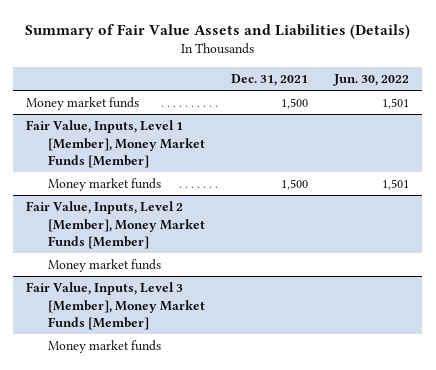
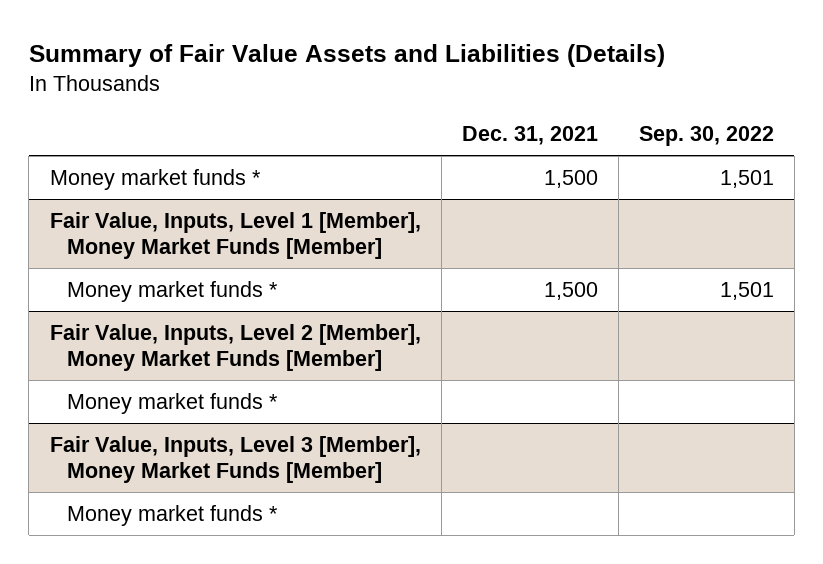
[333,73,410,86] Jun. 30, 2022 -> none
none -> [638,126,774,147] Sep. 30, 2022
[26,97,140,111] Money market funds -> [49,168,261,190] Money market funds *
[48,178,162,192] Money market funds -> [67,280,279,302] Money market funds *
[48,259,162,273] Money market funds -> [67,392,279,414] Money market funds *
[48,340,162,354] Money market funds -> [67,504,279,526] Money market funds *

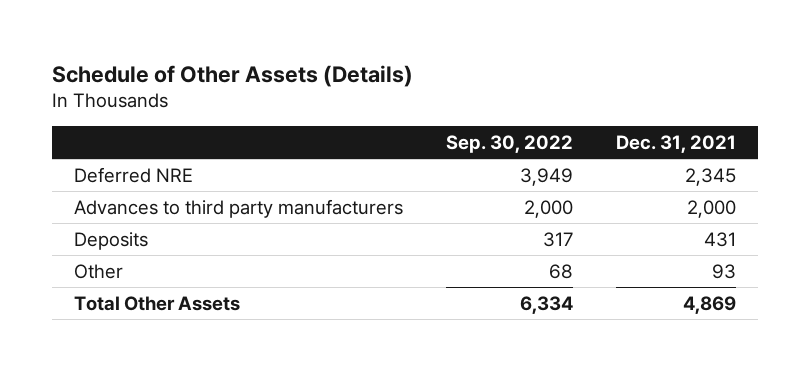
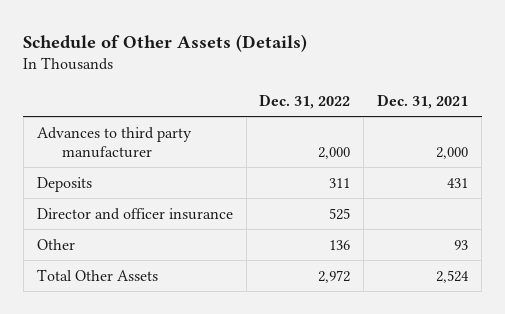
[445,135,573,154] Sep. 30, 2022 -> none
none -> [259,94,351,110] Dec. 31, 2022
[73,166,193,183] Deferred NRE -> none
[73,198,403,218] Advances to third party manufacturers -> [36,126,192,158] Advances to third party manufacturer
none -> [36,207,233,220] Director and officer insurance
[682,295,736,314] 4,869 -> [436,269,470,283] 2,524

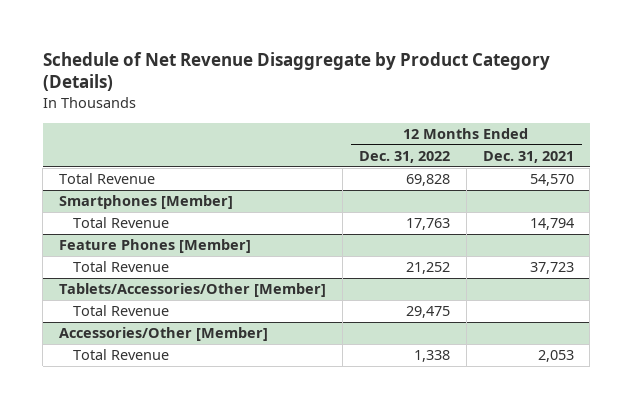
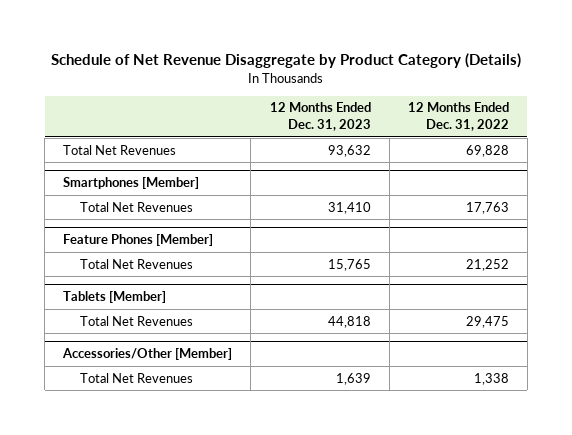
[482,150,574,163] Dec. 31, 2021 -> none
none -> [269,102,371,132] 12 Months Ended Dec. 31, 2023
[59,173,156,185] Total Revenue -> [63,144,177,155] Total Net Revenues
[73,217,170,229] Total Revenue -> [79,201,193,212] Total Net Revenues
[73,261,170,273] Total Revenue -> [79,258,193,269] Total Net Revenues
[59,283,327,298] Tablets/Accessories/Other [Member] -> [63,291,167,304] Tablets [Member]
[73,305,170,317] Total Revenue -> [79,315,193,326] Total Net Revenues
[73,349,170,361] Total Revenue -> [79,372,193,383] Total Net Revenues

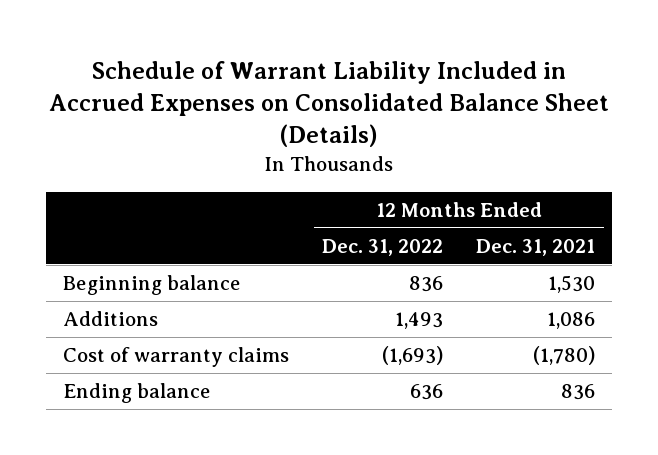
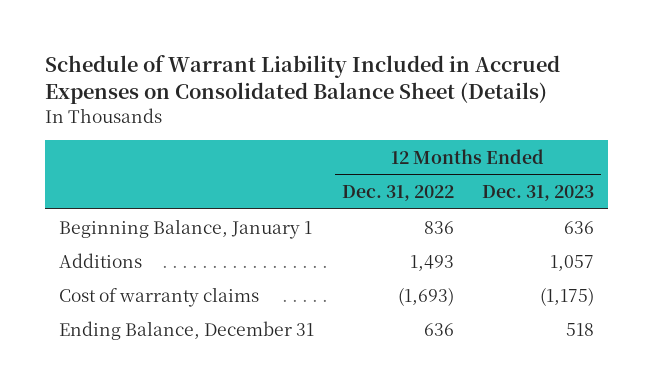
[476,238,596,256] Dec. 31, 2021 -> none
none -> [481,184,594,201] Dec. 31, 2023
[62,275,241,296] Beginning balance -> [59,218,313,239] Beginning Balance, January 1
[62,383,211,404] Ending balance -> [59,320,315,340] Ending Balance, December 31

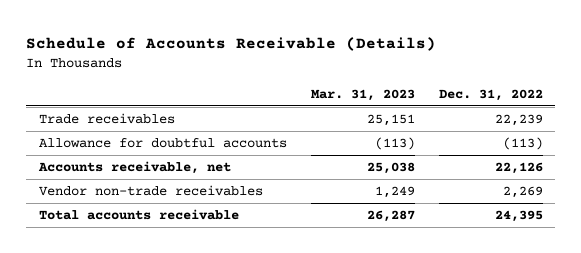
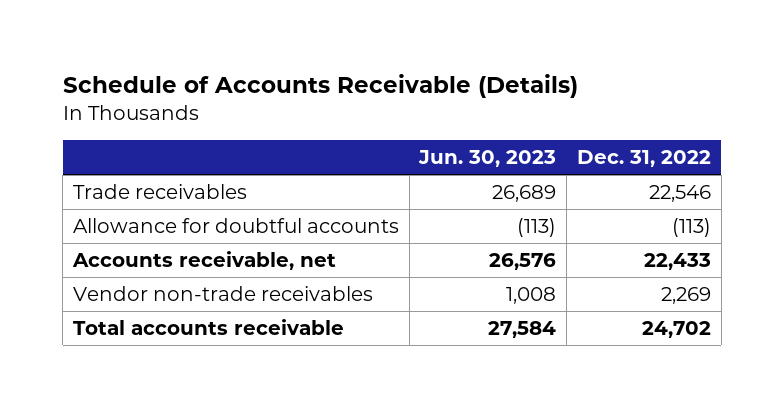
[310,88,415,101] Mar. 31, 2023 -> none
none -> [418,150,557,168] Jun. 30, 2023
[494,114,543,127] 22,239 -> [648,185,711,203] 22,546
[494,162,543,175] 22,126 -> [643,253,711,271] 22,433
[494,210,543,223] 24,395 -> [641,321,711,339] 24,702

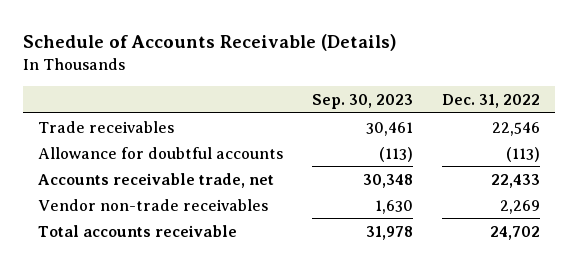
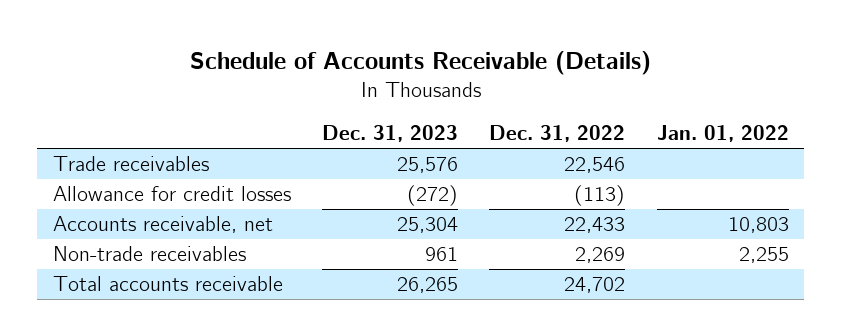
[311,94,413,110] Sep. 30, 2023 -> none
none -> [322,124,459,142] Dec. 31, 2023
none -> [656,124,789,142] Jan. 01, 2022
[37,146,283,159] Allowance for doubtful accounts -> [52,186,291,202] Allowance for credit losses
[37,172,274,188] Accounts receivable trade, net -> [52,216,273,234] Accounts receivable, net
[37,198,268,211] Vendor non-trade receivables -> [52,246,246,262] Non-trade receivables

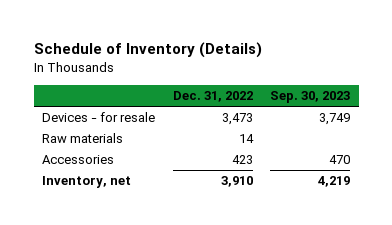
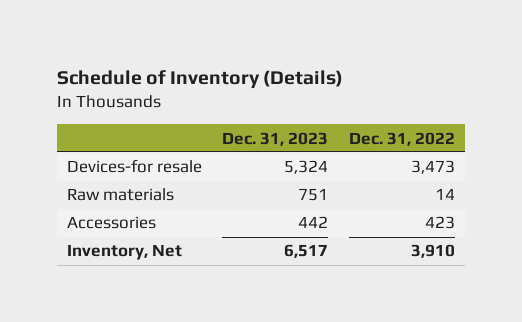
[269,91,350,104] Sep. 30, 2023 -> none
none -> [222,131,329,146] Dec. 31, 2023
[42,112,156,123] Devices - for resale -> [67,159,203,174] Devices-for resale
[42,176,132,189] Inventory, net -> [67,244,183,261] Inventory, Net

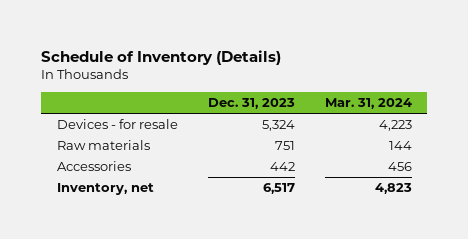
[348,131,455,146] Dec. 31, 2022 -> none
none -> [324,98,412,110] Mar. 31, 2024
[67,159,203,174] Devices-for resale -> [56,118,178,129] Devices - for resale
[67,244,183,261] Inventory, Net -> [56,182,154,195] Inventory, net

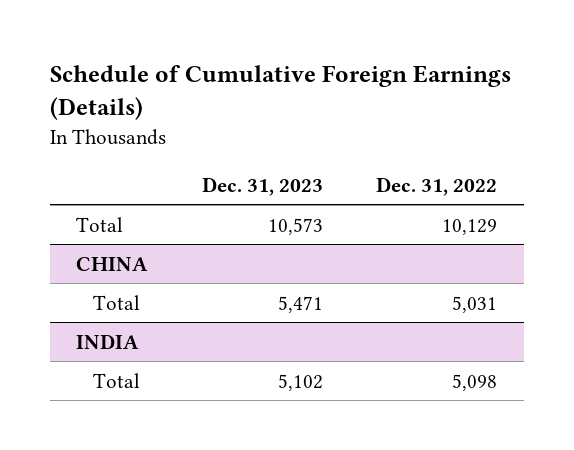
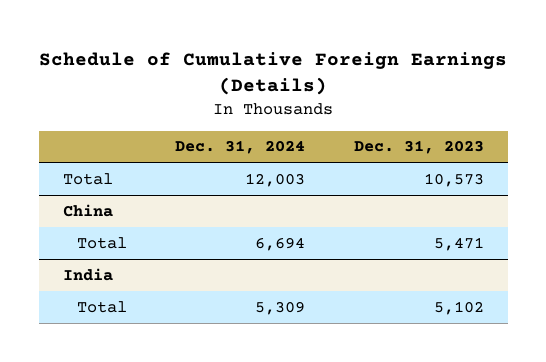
[376,176,498,196] Dec. 31, 2022 -> none
none -> [175,140,306,155] Dec. 31, 2024
[76,256,149,271] CHINA -> [62,203,113,217] China
[76,333,140,349] INDIA -> [62,267,113,281] India

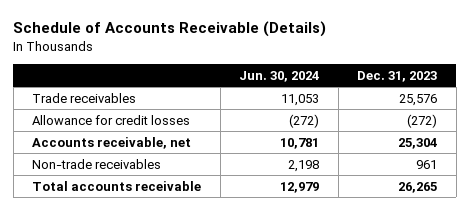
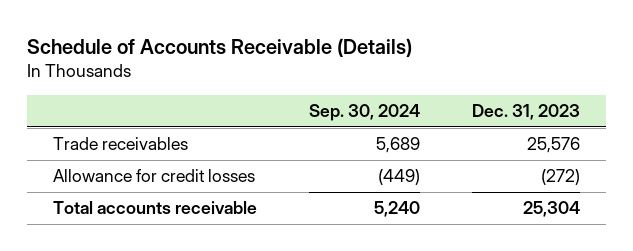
[239,70,320,82] Jun. 30, 2024 -> none
none -> [308,104,420,122] Sep. 30, 2024
[32,158,162,169] Non-trade receivables -> none
[32,180,202,191] Total accounts receivable -> none
[32,136,192,149] Accounts receivable, net -> [53,201,258,215] Total accounts receivable

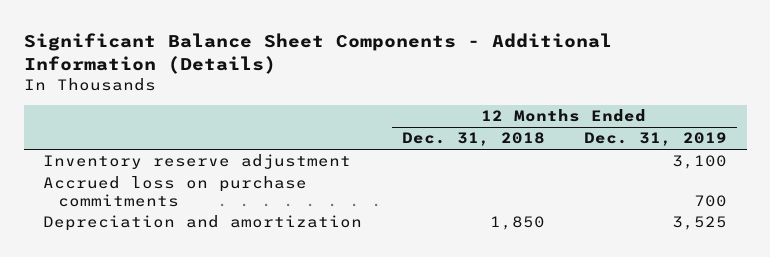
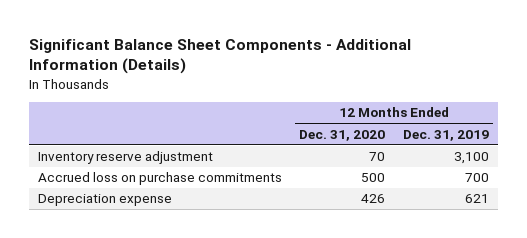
[401,132,545,147] Dec. 31, 2018 -> none
none -> [299,129,386,141] Dec. 31, 2020
[43,215,363,232] Depreciation and amortization -> none
none -> [37,194,172,207] Depreciation expense

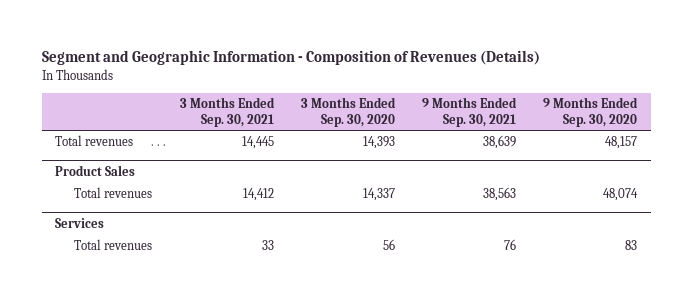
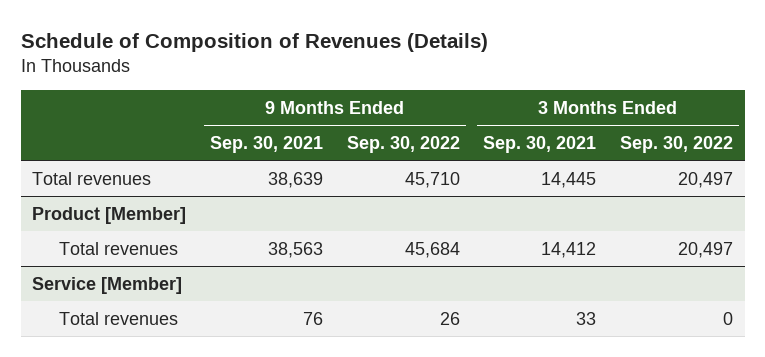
[41,50,540,66] Segment and Geographic Information - Composition of Revenues (Details) -> [20,33,488,53] Schedule of Composition of Revenues (Details)
[300,97,396,127] 3 Months Ended Sep. 30, 2020 -> none
[543,97,639,127] 9 Months Ended Sep. 30, 2020 -> none
none -> [346,135,460,153] Sep. 30, 2022
none -> [619,135,733,153] Sep. 30, 2022
[55,165,136,177] Product Sales -> [32,206,187,224] Product [Member]
[55,218,105,229] Services -> [32,276,183,294] Service [Member]

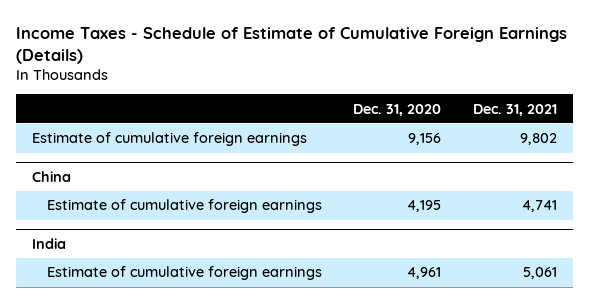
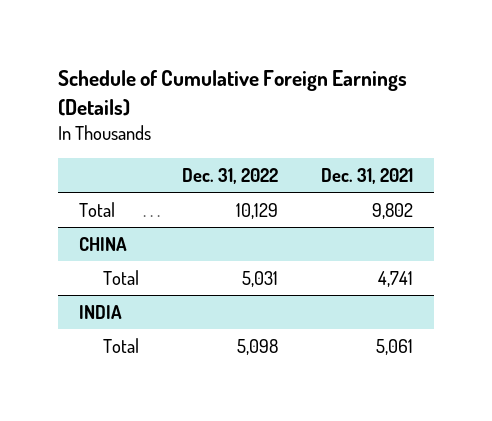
[16,26,568,64] Income Taxes - Schedule of Estimate of Cumulative Foreign Earnings (Details) -> [57,70,407,116] Schedule of Cumulative Foreign Earnings (Details)
[353,103,442,116] Dec. 31, 2020 -> none
none -> [181,167,278,184] Dec. 31, 2022
[32,132,308,147] Estimate of cumulative foreign earnings -> [79,201,116,217] Total
[32,170,72,182] China -> [79,236,128,251] CHINA
[46,199,322,214] Estimate of cumulative foreign earnings -> [103,269,140,285] Total
[32,237,67,249] India -> [79,304,123,319] INDIA
[46,266,322,281] Estimate of cumulative foreign earnings -> [103,337,140,353] Total

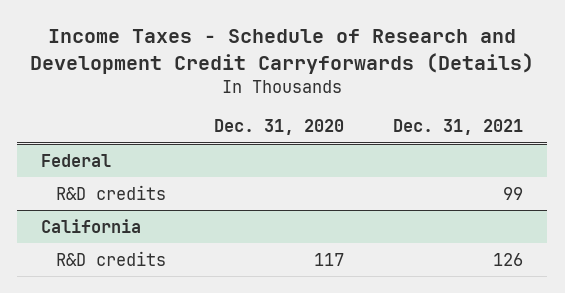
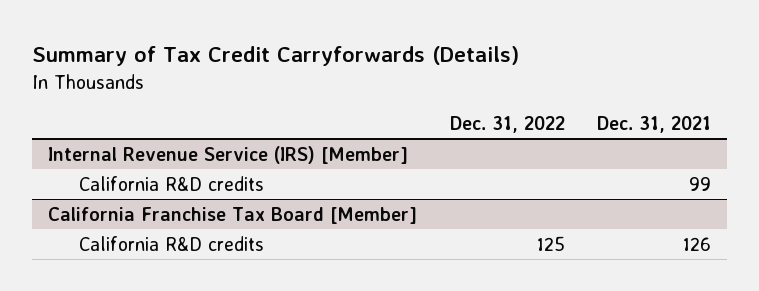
[30,29,535,74] Income Taxes - Schedule of Research and Development Credit Carryforwards (Details) -> [32,46,520,67] Summary of Tax Credit Carryforwards (Details)
[214,119,345,136] Dec. 31, 2020 -> none
none -> [449,115,565,133] Dec. 31, 2022
[41,153,112,167] Federal -> [48,145,409,164] Internal Revenue Service (IRS) [Member]
[55,184,166,200] R&D credits -> [79,175,265,191] California R&D credits
[41,218,142,233] California -> [48,206,418,224] California Franchise Tax Board [Member]
[55,250,166,266] R&D credits -> [79,235,265,251] California R&D credits

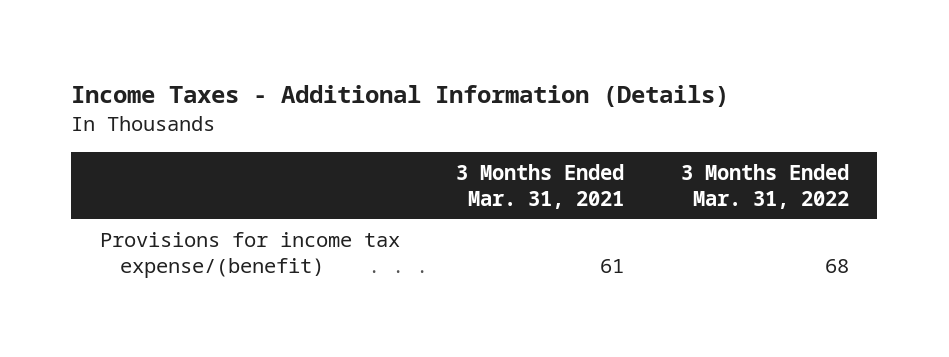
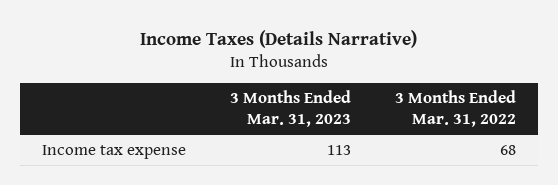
[71,85,730,108] Income Taxes - Additional Information (Details) -> [139,30,417,49] Income Taxes (Details Narrative)
[456,163,625,209] 3 Months Ended Mar. 31, 2021 -> none
none -> [229,90,351,128] 3 Months Ended Mar. 31, 2023
[99,231,400,278] Provisions for income tax expense/(benefit) -> [41,145,186,160] Income tax expense

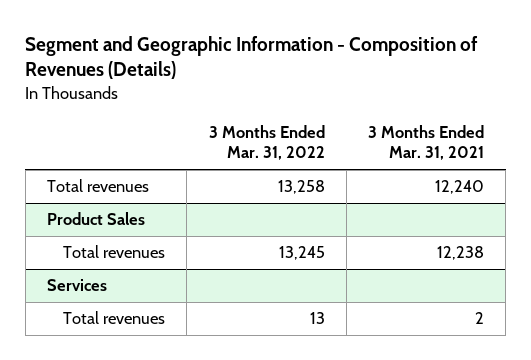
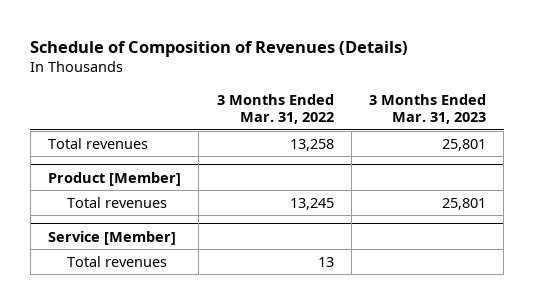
[25,35,479,80] Segment and Geographic Information - Composition of Revenues (Details) -> [30,40,409,57] Schedule of Composition of Revenues (Details)
[368,124,485,161] 3 Months Ended Mar. 31, 2021 -> none
none -> [369,93,487,125] 3 Months Ended Mar. 31, 2023
[46,212,145,226] Product Sales -> [48,171,182,186] Product [Member]
[46,279,107,292] Services -> [48,230,177,245] Service [Member]

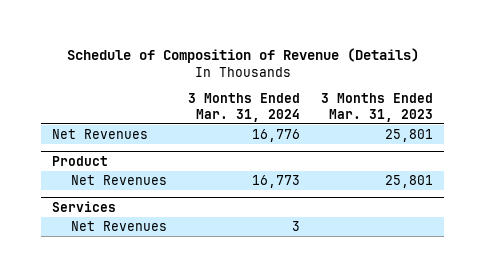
[30,40,409,57] Schedule of Composition of Revenues (Details) -> [66,48,419,64] Schedule of Composition of Revenue (Details)
[216,93,334,125] 3 Months Ended Mar. 31, 2022 -> none
none -> [188,93,301,122] 3 Months Ended Mar. 31, 2024
[48,137,149,149] Total revenues -> [51,128,148,139] Net Revenues
[48,171,182,186] Product [Member] -> [51,155,108,166] Product
[66,196,167,208] Total revenues -> [70,174,167,185] Net Revenues
[48,230,177,245] Service [Member] -> [51,200,116,212] Services
[66,255,167,267] Total revenues -> [70,220,167,231] Net Revenues

